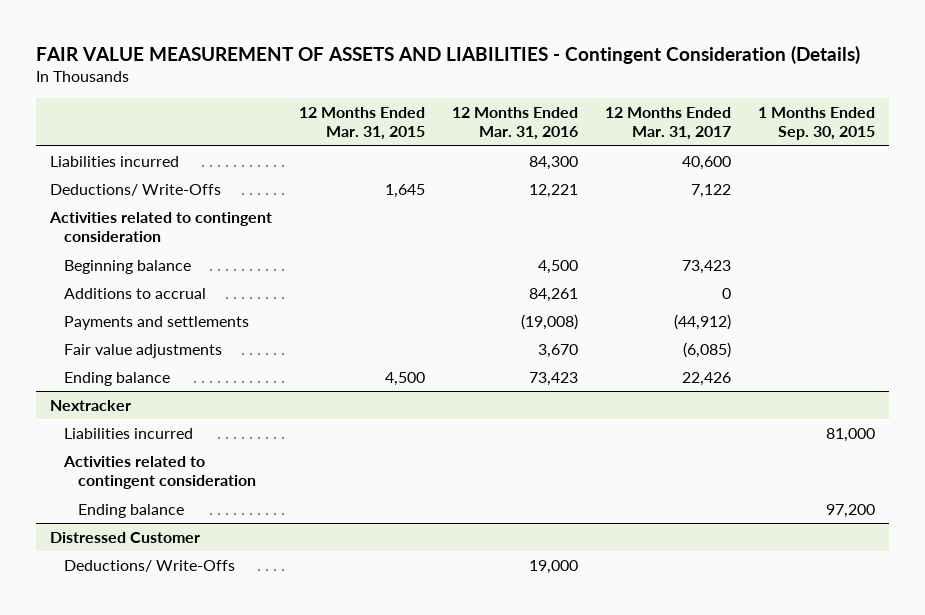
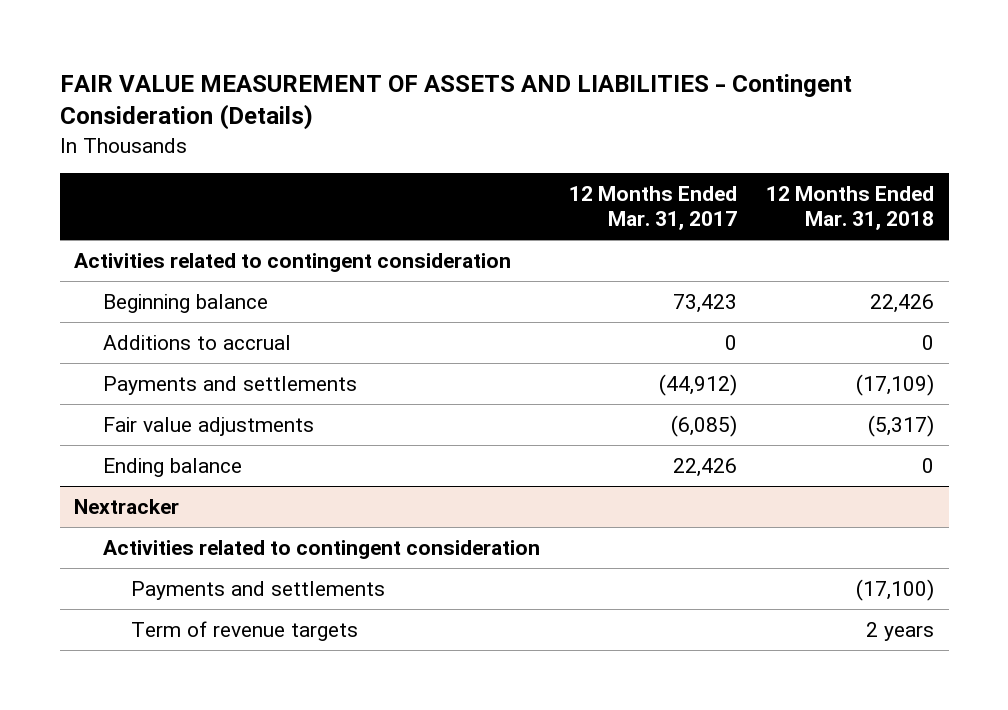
[298,106,425,141] 12 Months Ended Mar. 31, 2015 -> none
[451,106,578,141] 12 Months Ended Mar. 31, 2016 -> none
[758,106,876,141] 1 Months Ended Sep. 30, 2015 -> none
none -> [766,186,935,231] 12 Months Ended Mar. 31, 2018
[49,155,179,167] Liabilities incurred -> none
[49,183,221,196] Deductions/ Write-Offs -> none
[63,427,193,439] Liabilities incurred -> none
[77,503,184,518] Ending balance -> none
[49,531,200,543] Distressed Customer -> none
[63,559,235,572] Deductions/ Write-Offs -> none
none -> [131,581,386,601] Payments and settlements
none -> [131,621,359,642] Term of revenue targets

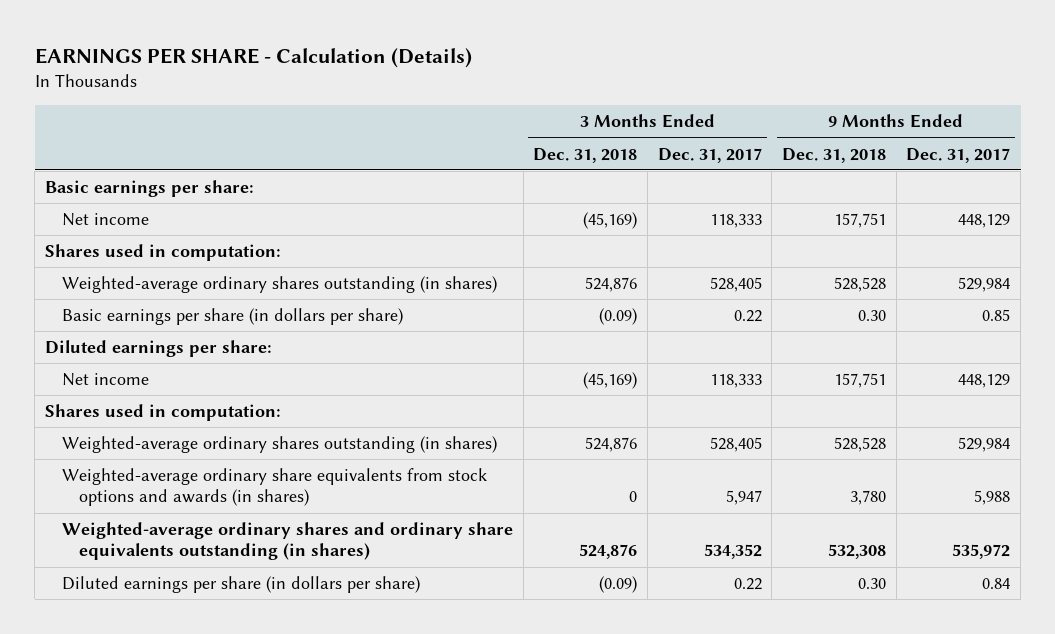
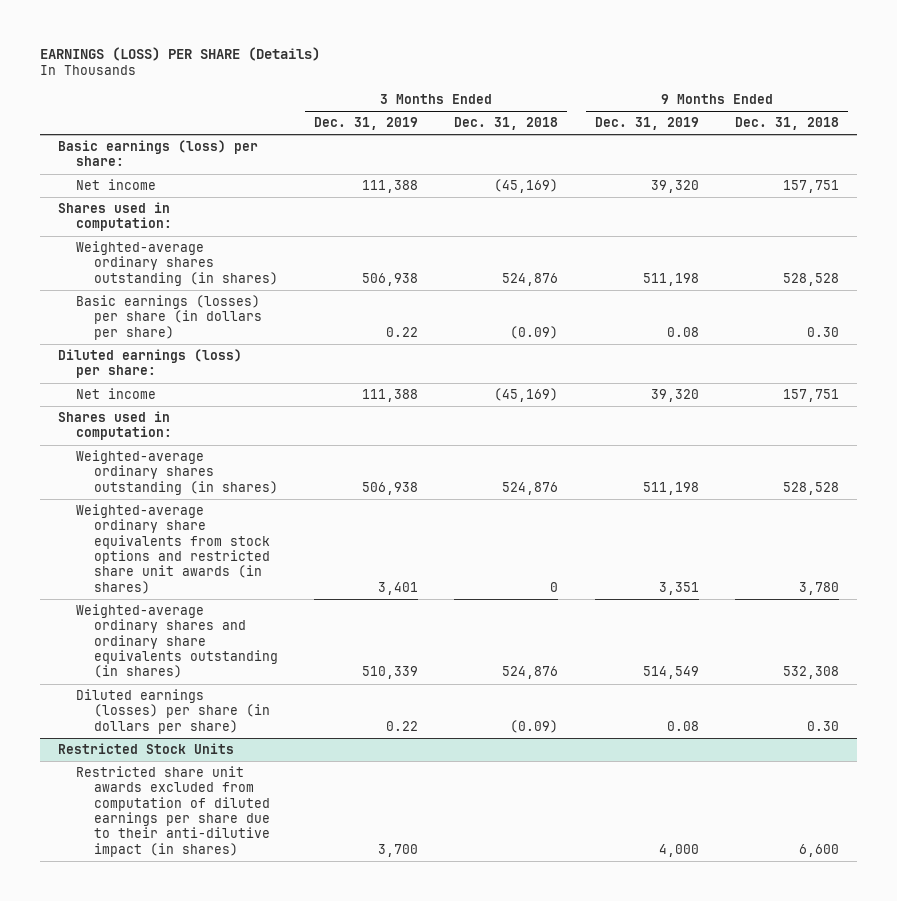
[34,47,472,68] EARNINGS PER SHARE - Calculation (Details) -> [39,46,320,61] EARNINGS (LOSS) PER SHARE (Details)
[657,147,762,163] Dec. 31, 2017 -> none
[906,147,1011,163] Dec. 31, 2017 -> none
none -> [314,117,419,131] Dec. 31, 2019
none -> [594,117,699,131] Dec. 31, 2019
[44,180,254,198] Basic earnings per share: -> [57,140,258,167] Basic earnings (loss) per share:
[62,308,404,326] Basic earnings per share (in dollars per share) -> [75,295,262,340] Basic earnings (losses) per share (in dollars per share)
[44,340,272,358] Diluted earnings per share: -> [57,349,242,379] Diluted earnings (loss) per share:
[62,468,488,507] Weighted-average ordinary share equivalents from stock options and awards (in shares) -> [75,504,270,594] Weighted-average ordinary share equivalents from stock options and restricted share unit awards (in shares)
[62,576,421,594] Diluted earnings per share (in dollars per share) -> [75,689,270,734] Diluted earnings (losses) per share (in dollars per share)
none -> [57,743,234,755] Restricted Stock Units
none -> [75,766,270,857] Restricted share unit awards excluded from computation of diluted earnings per share due to their anti-dilutive impact (in shares)

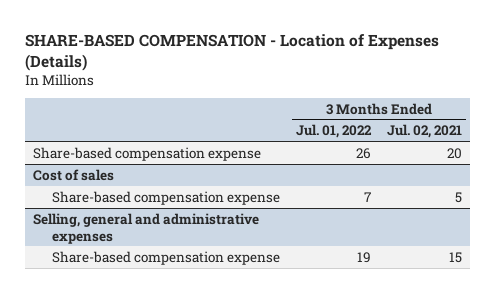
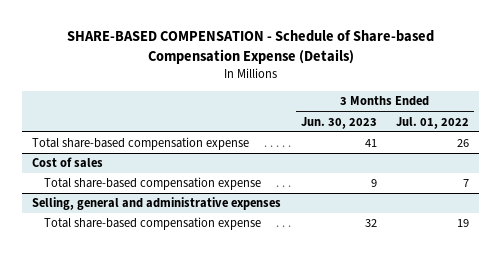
[24,33,439,71] SHARE-BASED COMPENSATION - Location of Expenses (Details) -> [66,30,434,65] SHARE-BASED COMPENSATION - Schedule of Share-based Compensation Expense (Details)
[386,124,462,139] Jul. 02, 2021 -> none
none -> [300,116,377,129] Jun. 30, 2023
[32,146,261,161] Share-based compensation expense -> [31,137,249,151] Total share-based compensation expense
[52,190,281,205] Share-based compensation expense -> [43,177,261,191] Total share-based compensation expense
[52,250,281,265] Share-based compensation expense -> [43,217,261,231] Total share-based compensation expense

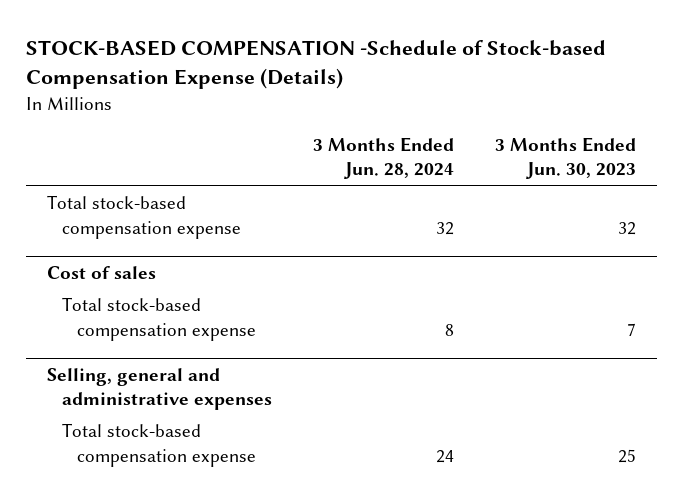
[66,30,434,65] SHARE-BASED COMPENSATION - Schedule of Share-based Compensation Expense (Details) -> [25,40,606,90] STOCK-BASED COMPENSATION -Schedule of Stock-based Compensation Expense (Details)
[396,116,470,129] Jul. 01, 2022 -> none
none -> [312,137,454,180] 3 Months Ended Jun. 28, 2024
[31,137,249,151] Total share-based compensation expense -> [46,195,241,239] Total stock-based compensation expense
[364,139,377,148] 41 -> [618,221,637,235] 32
[43,177,261,191] Total share-based compensation expense -> [61,297,256,341] Total stock-based compensation expense
[370,179,377,188] 9 -> [627,322,637,336] 7
[43,217,261,231] Total share-based compensation expense -> [61,423,256,467] Total stock-based compensation expense
[364,219,377,228] 32 -> [618,448,637,463] 25

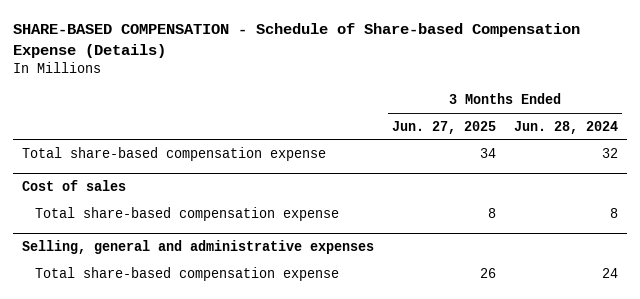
[25,40,606,90] STOCK-BASED COMPENSATION -Schedule of Stock-based Compensation Expense (Details) -> [13,23,581,59] SHARE-BASED COMPENSATION - Schedule of Share-based Compensation Expense (Details)
[495,137,637,180] 3 Months Ended Jun. 30, 2023 -> none
none -> [391,120,496,134] Jun. 27, 2025
[46,195,241,239] Total stock-based compensation expense -> [22,146,327,161] Total share-based compensation expense
[61,297,256,341] Total stock-based compensation expense -> [35,206,340,221] Total share-based compensation expense
[61,423,256,467] Total stock-based compensation expense -> [35,266,340,281] Total share-based compensation expense

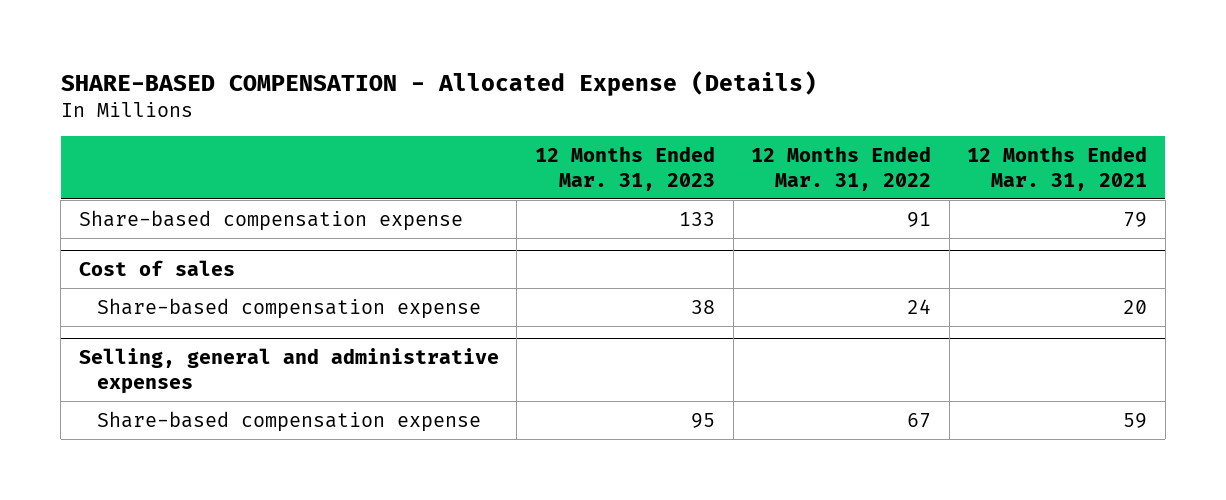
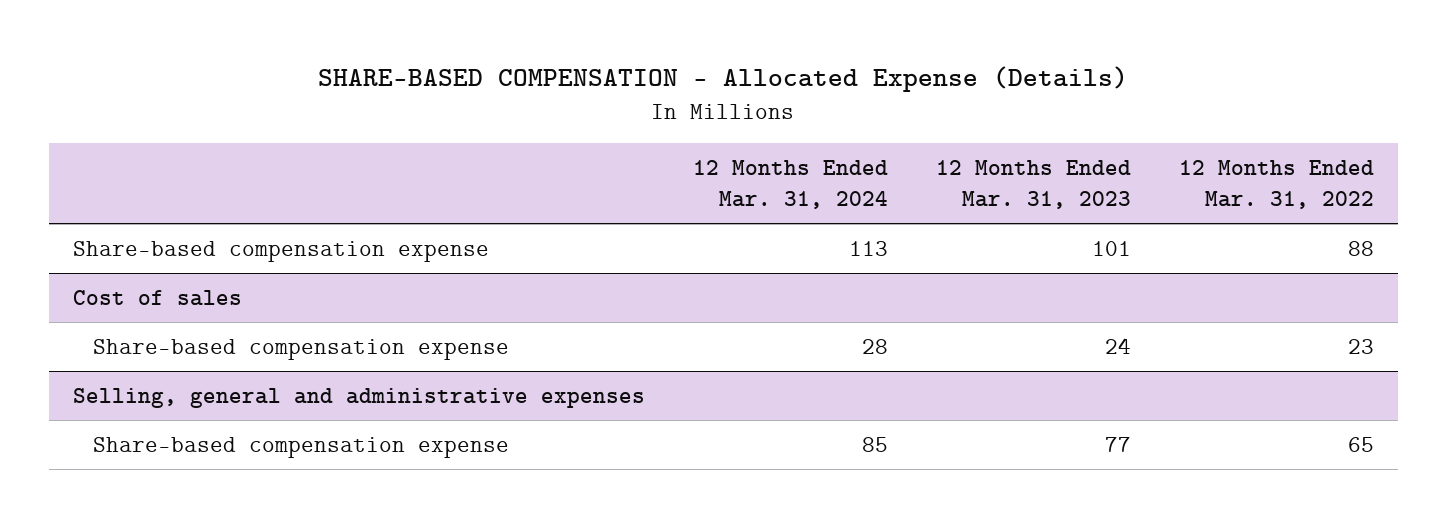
[967,145,1148,191] 12 Months Ended Mar. 31, 2021 -> none
none -> [692,160,888,210] 12 Months Ended Mar. 31, 2024
[678,211,715,226] 133 -> [1091,240,1131,256] 101
[907,211,932,227] 91 -> [1347,240,1374,256] 88
[690,299,715,314] 38 -> [1104,337,1131,354] 24
[907,298,932,314] 24 -> [1347,338,1374,354] 23
[690,412,715,428] 95 -> [1104,436,1131,452] 77
[907,412,932,428] 67 -> [1347,436,1374,452] 65

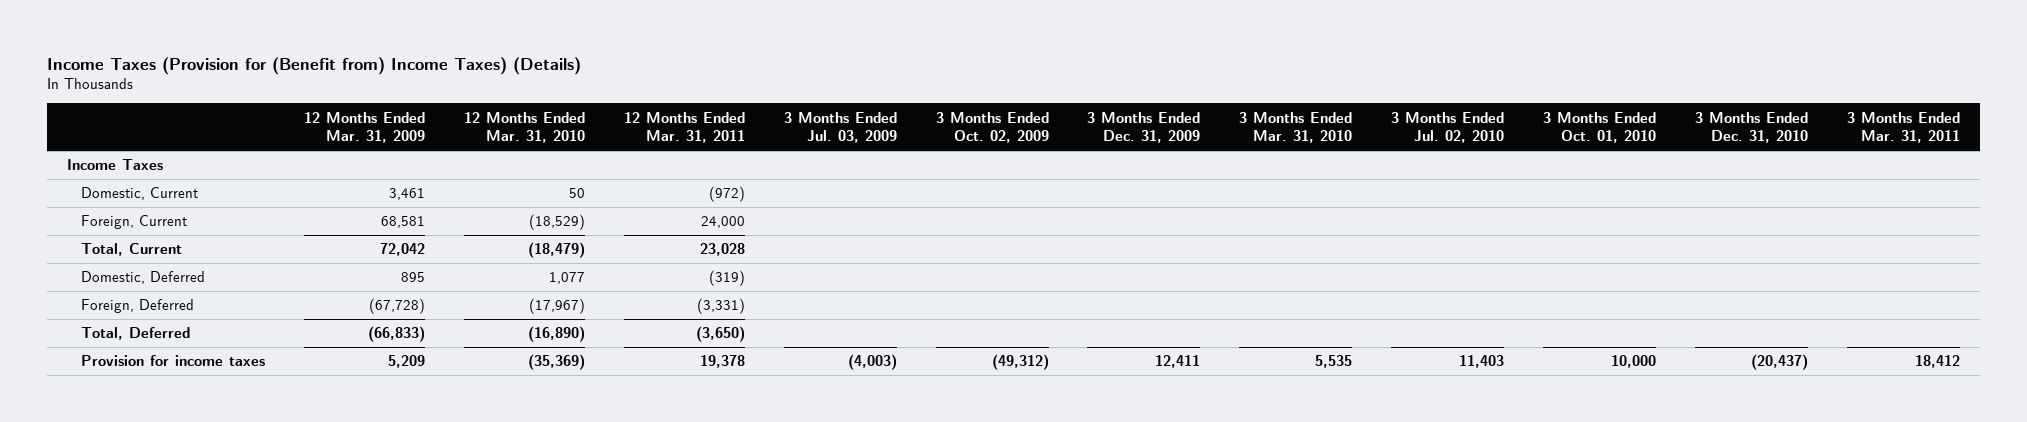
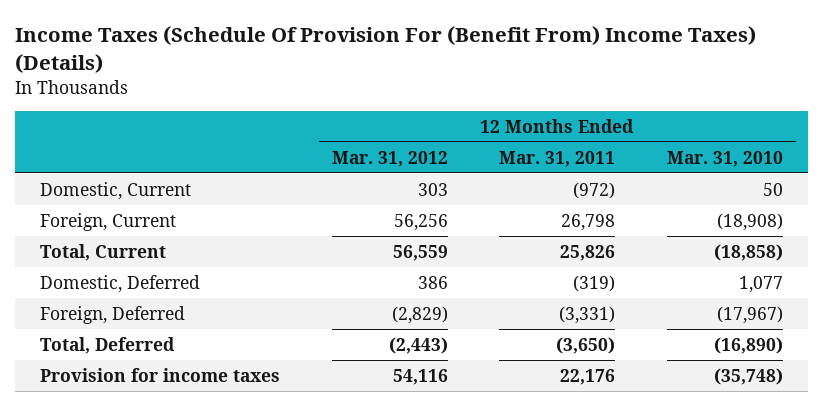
[47,56,582,75] Income Taxes (Provision for (Benefit from) Income Taxes) (Details) -> [14,26,756,73] Income Taxes (Schedule Of Provision For (Benefit From) Income Taxes) (Details)
[303,111,425,144] 12 Months Ended Mar. 31, 2009 -> none
[783,111,897,144] 3 Months Ended Jul. 03, 2009 -> none
[935,111,1049,144] 3 Months Ended Oct. 02, 2009 -> none
[1087,111,1201,144] 3 Months Ended Dec. 31, 2009 -> none
[1239,111,1353,144] 3 Months Ended Mar. 31, 2010 -> none
[1391,111,1505,144] 3 Months Ended Jul. 02, 2010 -> none
[1543,111,1657,144] 3 Months Ended Oct. 01, 2010 -> none
[1695,111,1809,144] 3 Months Ended Dec. 31, 2010 -> none
[1847,111,1961,144] 3 Months Ended Mar. 31, 2011 -> none
none -> [331,150,448,167] Mar. 31, 2012
[66,159,163,171] Income Taxes -> none
[528,214,585,231] (18,529) -> [716,212,783,231] (18,908)
[700,216,745,229] 24,000 -> [561,213,616,231] 26,798
[527,242,585,259] (18,479) -> [713,243,783,261] (18,858)
[699,243,745,257] 23,028 -> [560,244,616,261] 25,826
[527,354,585,371] (35,369) -> [713,367,783,385] (35,748)
[699,355,745,369] 19,378 -> [560,368,616,385] 22,176

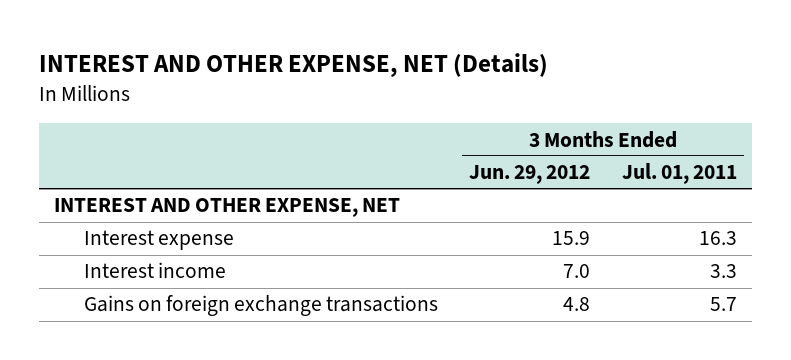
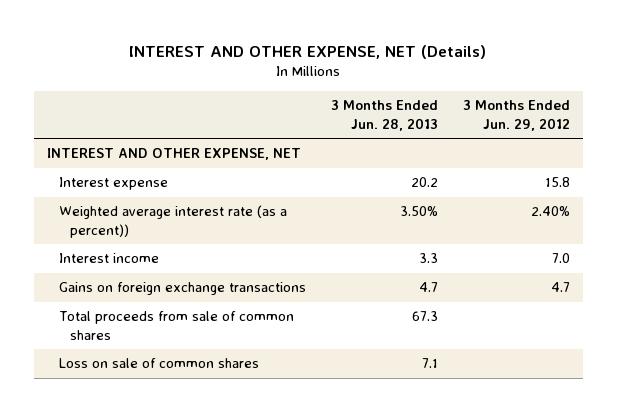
[621,163,737,185] Jul. 01, 2011 -> none
none -> [330,100,438,131] 3 Months Ended Jun. 28, 2013
[552,231,591,246] 15.9 -> [544,177,570,188] 15.8
none -> [58,205,287,238] Weighted average interest rate (as a percent))
[563,297,591,312] 4.8 -> [550,282,570,293] 4.7
none -> [58,311,294,340] Total proceeds from sale of common shares
none -> [58,358,259,369] Loss on sale of common shares

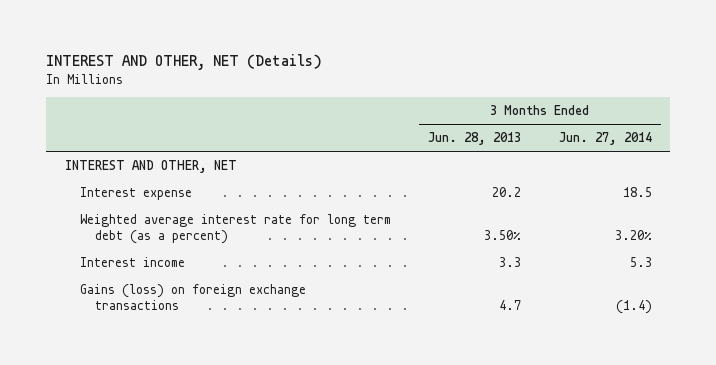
[129,44,487,59] INTEREST AND OTHER EXPENSE, NET (Details) -> [45,54,322,71] INTEREST AND OTHER, NET (Details)
[462,100,570,131] 3 Months Ended Jun. 29, 2012 -> none
none -> [558,132,652,146] Jun. 27, 2014
[46,148,301,161] INTEREST AND OTHER EXPENSE, NET -> [64,159,237,173] INTEREST AND OTHER, NET
[58,205,287,238] Weighted average interest rate (as a percent)) -> [79,213,391,245] Weighted average interest rate for long term debt (as a percent)
[58,311,294,340] Total proceeds from sale of common shares -> none
[58,358,259,369] Loss on sale of common shares -> none
[58,282,306,296] Gains on foreign exchange transactions -> [79,283,306,311] Gains (loss) on foreign exchange transactions

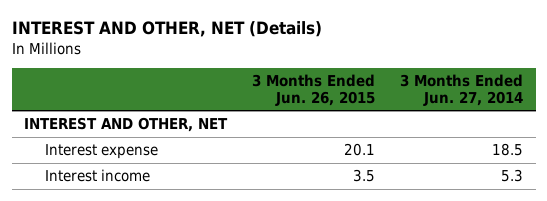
[428,132,522,146] Jun. 28, 2013 -> none
none -> [252,73,376,106] 3 Months Ended Jun. 26, 2015
[79,213,391,245] Weighted average interest rate for long term debt (as a percent) -> none
[79,283,306,311] Gains (loss) on foreign exchange transactions -> none

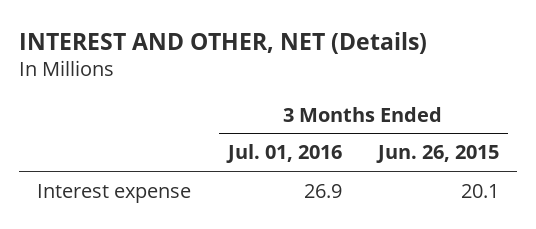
[400,73,524,106] 3 Months Ended Jun. 27, 2014 -> none
none -> [225,144,342,164] Jul. 01, 2016
[24,117,229,133] INTEREST AND OTHER, NET -> none
[44,169,150,183] Interest income -> none

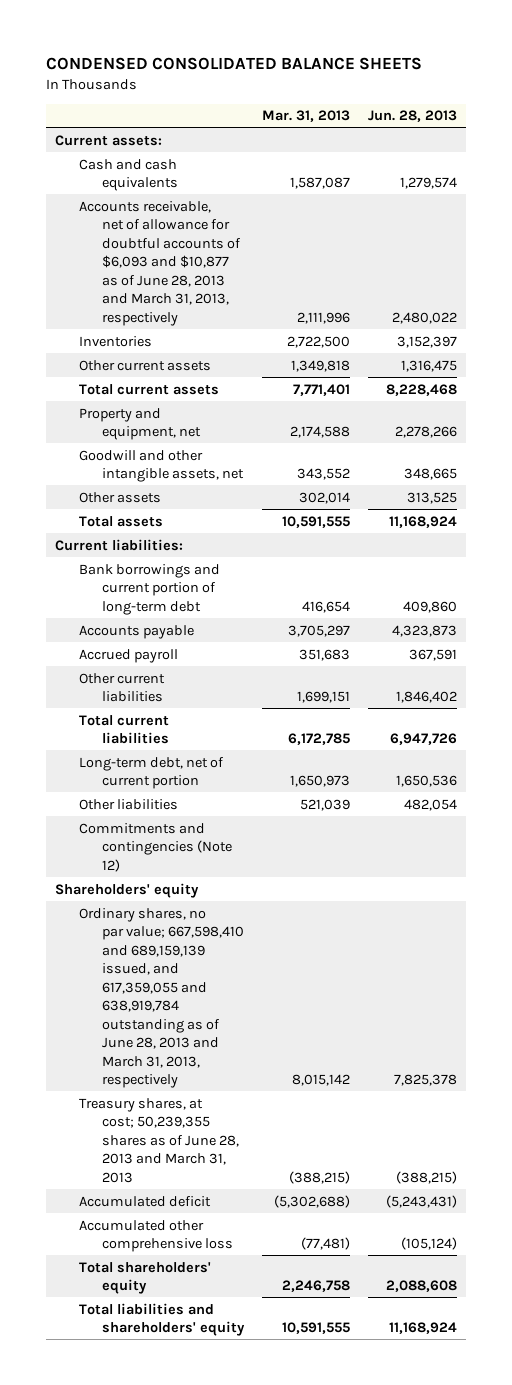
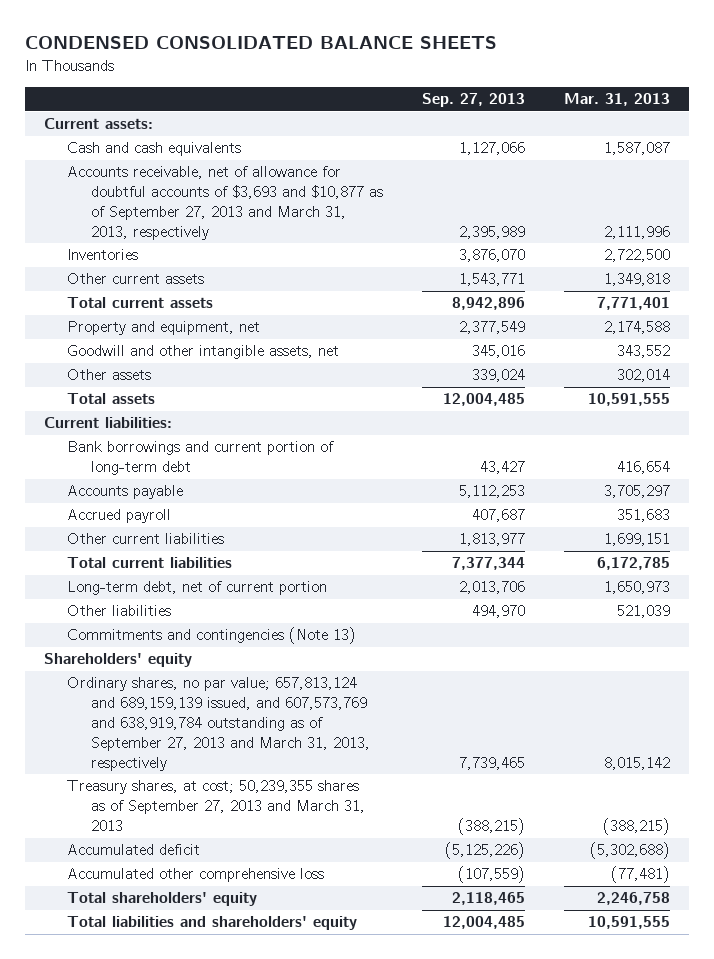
[367,110,457,123] Jun. 28, 2013 -> none
none -> [421,93,525,108] Sep. 27, 2013
[78,200,241,326] Accounts receivable, net of allowance for doubtful accounts of $6,093 and $10,877 as of June 28, 2013 and March 31, 2013, respectively -> [67,166,383,240] Accounts receivable, net of allowance for doubtful accounts of $3,693 and $10,877 as of September 27, 2013 and March 31, 2013, respectively
[78,822,232,872] Commitments and contingencies (Note 12) -> [67,627,357,645] Commitments and contingencies (Note 13)
[78,907,244,1089] Ordinary shares, no par value; 667,598,410 and 689,159,139 issued, and 617,359,055 and 638,919,784 outstanding as of June 28, 2013 and March 31, 2013, respectively -> [67,677,370,771] Ordinary shares, no par value; 657,813,124 and 689,159,139 issued, and 607,573,769 and 638,919,784 outstanding as of September 27, 2013 and March 31, 2013, respectively
[78,1097,239,1183] Treasury shares, at cost; 50,239,355 shares as of June 28, 2013 and March 31, 2013 -> [67,780,365,832] Treasury shares, at cost; 50,239,355 shares as of September 27, 2013 and March 31, 2013

